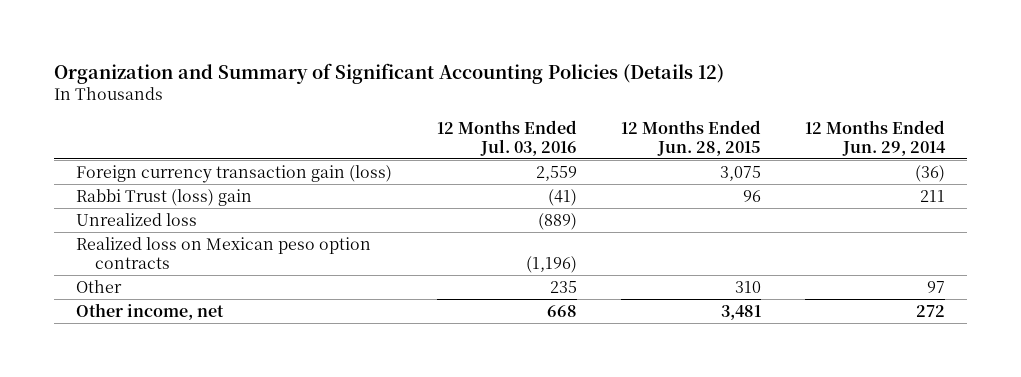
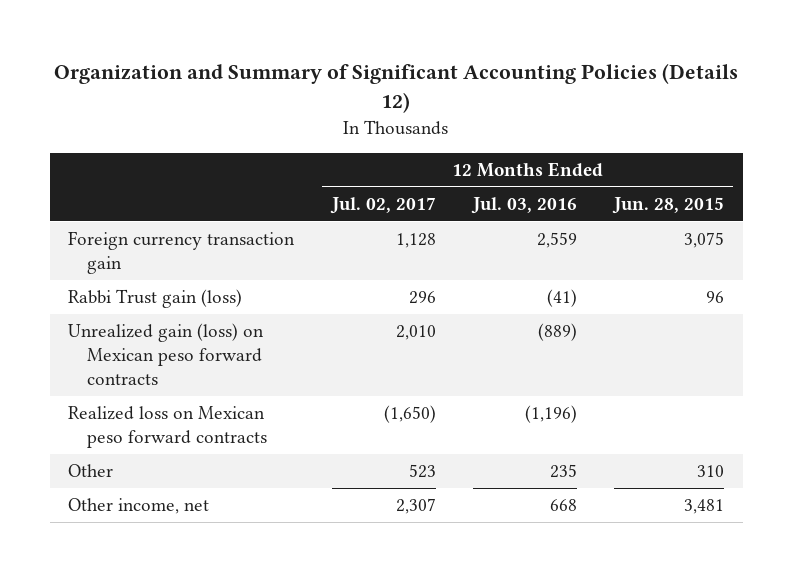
[805,119,947,156] 12 Months Ended Jun. 29, 2014 -> none
none -> [329,196,436,214] Jul. 02, 2017
[76,164,393,183] Foreign currency transaction gain (loss) -> [68,231,296,275] Foreign currency transaction gain
[76,188,253,206] Rabbi Trust (loss) gain -> [68,289,243,309] Rabbi Trust gain (loss)
[76,212,198,226] Unrealized loss -> [68,323,265,386] Unrealized gain (loss) on Mexican peso forward contracts
[76,236,372,269] Realized loss on Mexican peso option contracts -> [68,406,268,449] Realized loss on Mexican peso forward contracts

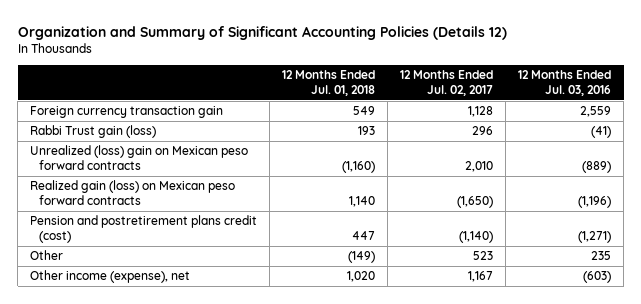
[612,196,725,214] Jun. 28, 2015 -> none
none -> [282,70,376,97] 12 Months Ended Jul. 01, 2018
[68,323,265,386] Unrealized gain (loss) on Mexican peso forward contracts -> [30,145,249,171] Unrealized (loss) gain on Mexican peso forward contracts
[68,406,268,449] Realized loss on Mexican peso forward contracts -> [30,180,236,206] Realized gain (loss) on Mexican peso forward contracts
none -> [30,215,258,244] Pension and postretirement plans credit (cost)
[68,498,210,515] Other income, net -> [30,270,191,284] Other income (expense), net
[395,498,436,515] 2,307 -> [468,271,494,283] 1,167
[549,499,577,512] 668 -> [583,271,612,284] (603)

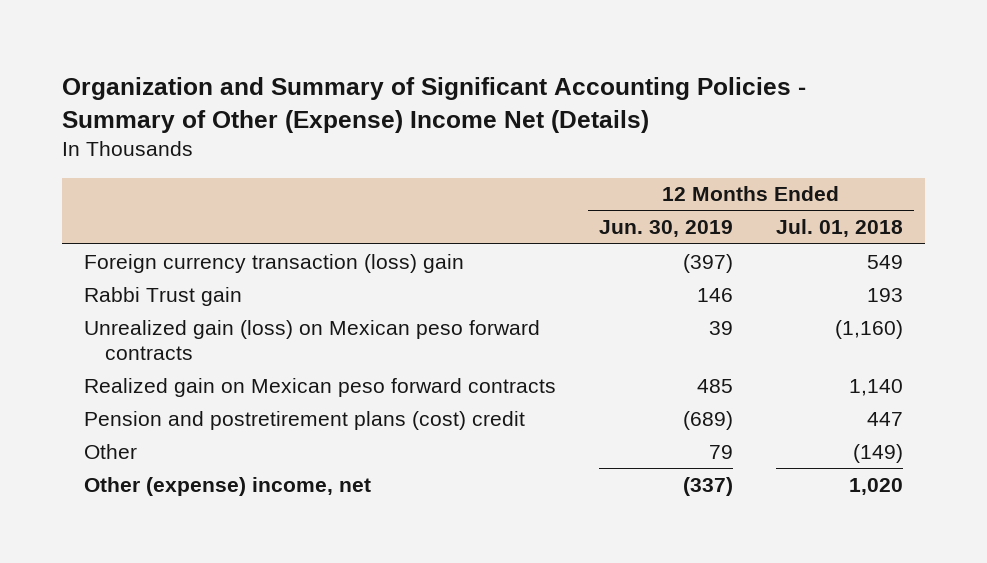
[17,25,507,40] Organization and Summary of Significant Accounting Policies (Details 12) -> [62,77,807,133] Organization and Summary of Significant Accounting Policies - Summary of Other (Expense) Income Net (Details)
[400,70,494,97] 12 Months Ended Jul. 02, 2017 -> none
[518,70,612,97] 12 Months Ended Jul. 03, 2016 -> none
none -> [599,220,734,238] Jun. 30, 2019
[30,106,224,119] Foreign currency transaction gain -> [83,253,464,273] Foreign currency transaction (loss) gain
[30,125,157,139] Rabbi Trust gain (loss) -> [83,286,242,306] Rabbi Trust gain
[30,145,249,171] Unrealized (loss) gain on Mexican peso forward contracts -> [83,319,540,360] Unrealized gain (loss) on Mexican peso forward contracts
[30,180,236,206] Realized gain (loss) on Mexican peso forward contracts -> [83,377,556,397] Realized gain on Mexican peso forward contracts
[30,215,258,244] Pension and postretirement plans credit (cost) -> [83,410,525,430] Pension and postretirement plans (cost) credit
[30,270,191,284] Other income (expense), net -> [83,476,371,496] Other (expense) income, net

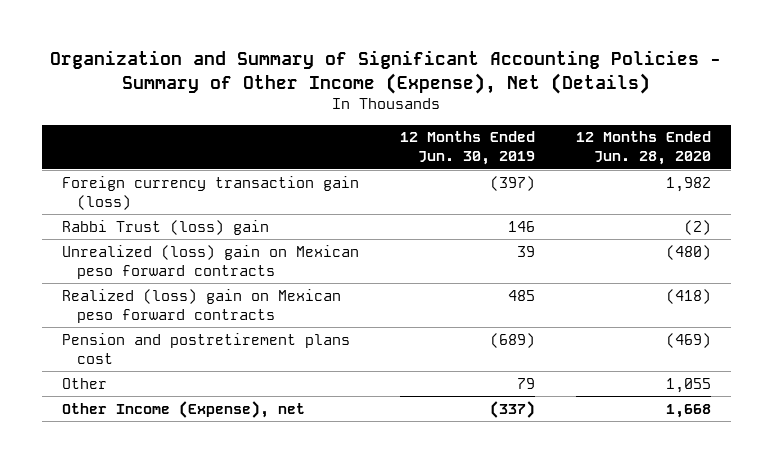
[62,77,807,133] Organization and Summary of Significant Accounting Policies - Summary of Other (Expense) Income Net (Details) -> [50,50,722,94] Organization and Summary of Significant Accounting Policies - Summary of Other Income (Expense), Net (Details)
[776,219,904,238] Jul. 01, 2018 -> none
none -> [575,131,711,166] 12 Months Ended Jun. 28, 2020
[83,253,464,273] Foreign currency transaction (loss) gain -> [62,175,360,210] Foreign currency transaction gain (loss)
[83,286,242,306] Rabbi Trust gain -> [62,219,270,235] Rabbi Trust (loss) gain
[83,319,540,360] Unrealized gain (loss) on Mexican peso forward contracts -> [62,244,360,279] Unrealized (loss) gain on Mexican peso forward contracts
[83,377,556,397] Realized gain on Mexican peso forward contracts -> [62,288,342,323] Realized (loss) gain on Mexican peso forward contracts
[83,410,525,430] Pension and postretirement plans (cost) credit -> [62,332,351,364] Pension and postretirement plans cost
[83,476,371,496] Other (expense) income, net -> [62,400,306,418] Other Income (Expense), net

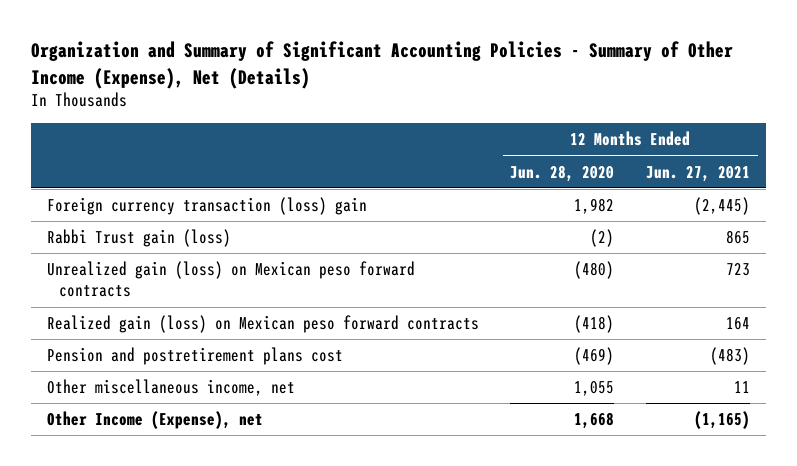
[399,131,535,166] 12 Months Ended Jun. 30, 2019 -> none
none -> [645,165,750,182] Jun. 27, 2021
[62,175,360,210] Foreign currency transaction gain (loss) -> [47,197,368,216] Foreign currency transaction (loss) gain
[62,219,270,235] Rabbi Trust (loss) gain -> [47,229,232,248] Rabbi Trust gain (loss)
[62,244,360,279] Unrealized (loss) gain on Mexican peso forward contracts -> [47,261,416,298] Unrealized gain (loss) on Mexican peso forward contracts
[62,288,342,323] Realized (loss) gain on Mexican peso forward contracts -> [47,315,480,334] Realized gain (loss) on Mexican peso forward contracts
[62,377,108,389] Other -> [47,379,296,397] Other miscellaneous income, net

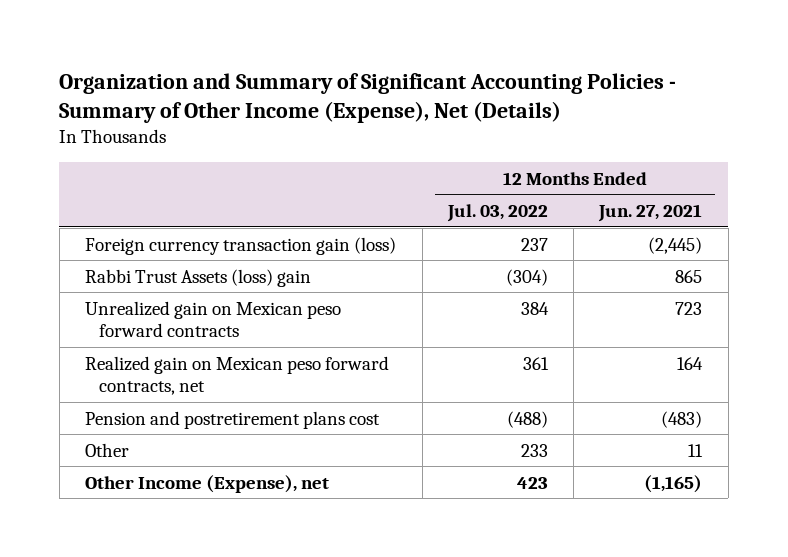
[510,164,615,182] Jun. 28, 2020 -> none
none -> [446,204,548,223] Jul. 03, 2022
[47,197,368,216] Foreign currency transaction (loss) gain -> [85,236,397,255] Foreign currency transaction gain (loss)
[47,229,232,248] Rabbi Trust gain (loss) -> [85,268,312,287] Rabbi Trust Assets (loss) gain
[47,261,416,298] Unrealized gain (loss) on Mexican peso forward contracts -> [85,300,342,338] Unrealized gain on Mexican peso forward contracts
[47,315,480,334] Realized gain (loss) on Mexican peso forward contracts -> [85,355,390,396] Realized gain on Mexican peso forward contracts, net
[47,379,296,397] Other miscellaneous income, net -> [85,442,130,457] Other

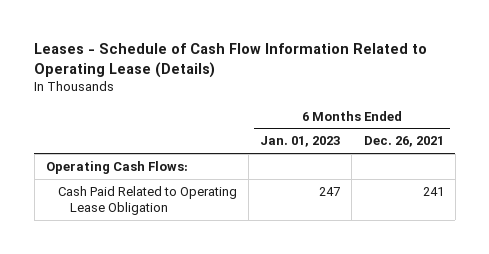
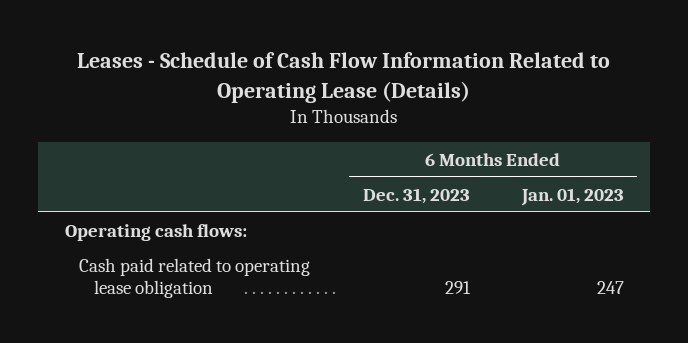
[363,136,444,148] Dec. 26, 2021 -> none
none -> [362,187,470,204] Dec. 31, 2023
[45,160,188,174] Operating Cash Flows: -> [64,223,247,241] Operating cash flows:
[57,185,237,215] Cash Paid Related to Operating Lease Obligation -> [79,257,311,298] Cash paid related to operating lease obligation

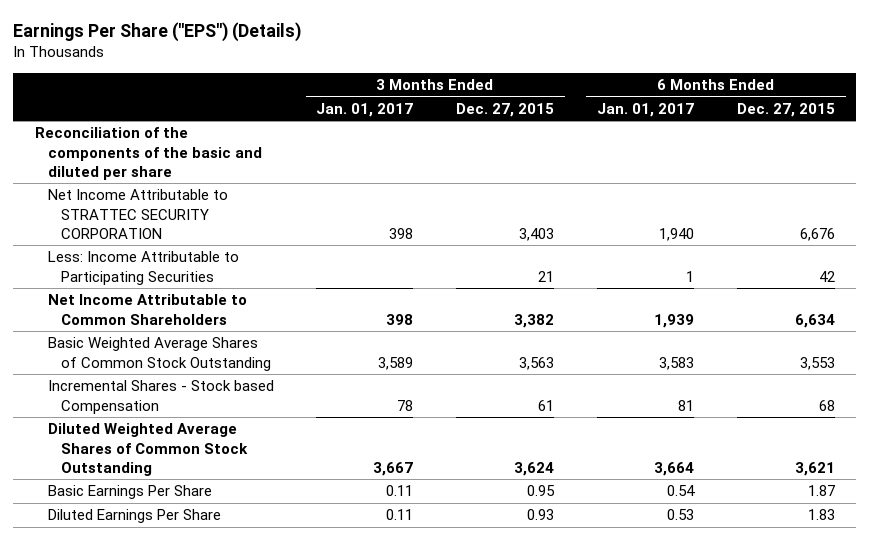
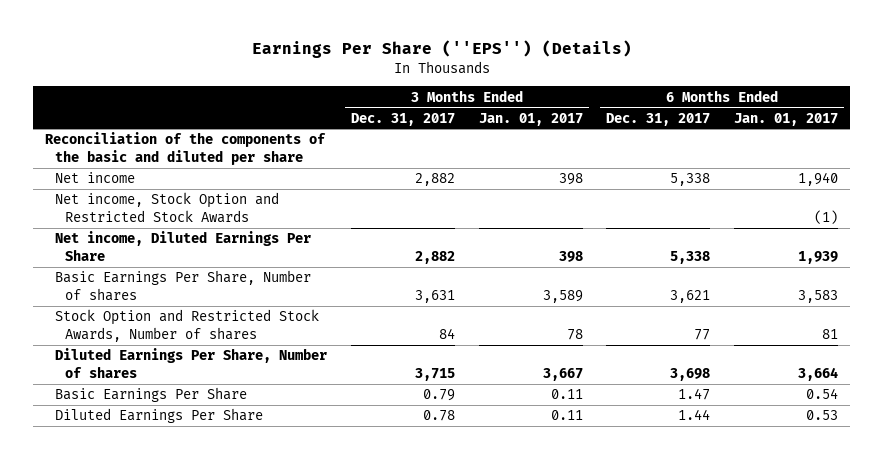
[456,102,555,117] Dec. 27, 2015 -> none
[736,102,835,117] Dec. 27, 2015 -> none
none -> [350,112,455,126] Dec. 31, 2017
none -> [606,112,711,126] Dec. 31, 2017
[47,251,239,285] Less: Income Attributable to Participating Securities -> none
[47,189,228,239] Net Income Attributable to STRATTEC SECURITY CORPORATION -> [55,172,136,184] Net income
none -> [55,192,280,223] Net income, Stock Option and Restricted Stock Awards
[47,294,247,325] Net Income Attributable to Common Shareholders -> [55,231,312,261] Net income, Diluted Earnings Per Share
[47,337,271,371] Basic Weighted Average Shares of Common Stock Outstanding -> [55,270,312,301] Basic Earnings Per Share, Number of shares
[47,380,274,414] Incremental Shares - Stock based Compensation -> [55,309,320,342] Stock Option and Restricted Stock Awards, Number of shares
[47,423,248,476] Diluted Weighted Average Shares of Common Stock Outstanding -> [55,348,328,378] Diluted Earnings Per Share, Number of shares

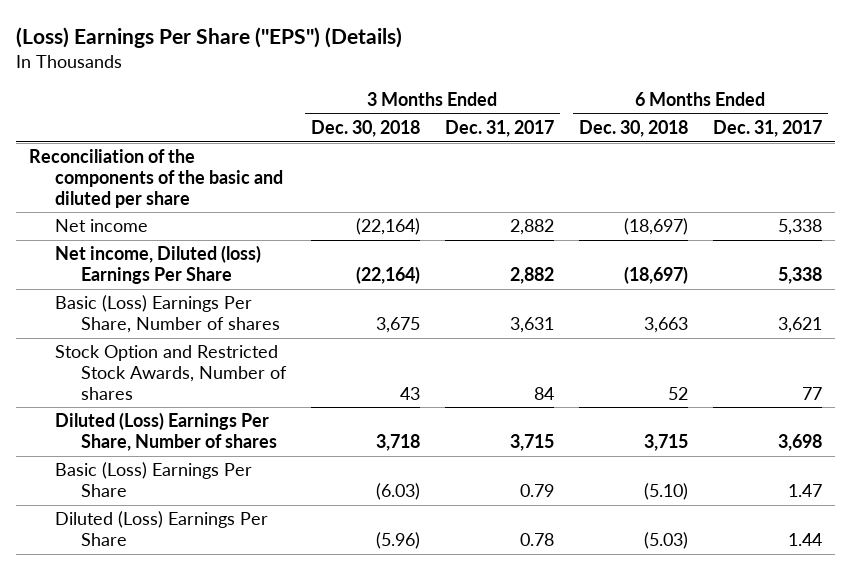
[251,40,632,59] Earnings Per Share (''EPS'') (Details) -> [15,26,402,48] (Loss) Earnings Per Share (''EPS'') (Details)
[478,112,583,126] Jan. 01, 2017 -> none
[734,112,839,126] Jan. 01, 2017 -> none
none -> [310,120,420,138] Dec. 30, 2018
none -> [578,120,688,138] Dec. 30, 2018
[55,192,280,223] Net income, Stock Option and Restricted Stock Awards -> none
[55,231,312,261] Net income, Diluted Earnings Per Share -> [54,245,261,285] Net income, Diluted (loss) Earnings Per Share
[55,270,312,301] Basic Earnings Per Share, Number of shares -> [54,295,280,334] Basic (Loss) Earnings Per Share, Number of shares
[55,348,328,378] Diluted Earnings Per Share, Number of shares -> [54,412,277,452] Diluted (Loss) Earnings Per Share, Number of shares
[55,387,248,403] Basic Earnings Per Share -> [54,462,252,498] Basic (Loss) Earnings Per Share
[55,408,264,424] Diluted Earnings Per Share -> [54,511,268,547] Diluted (Loss) Earnings Per Share

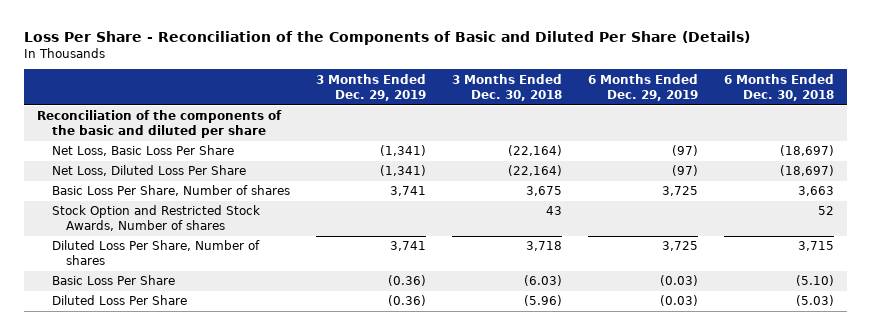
[15,26,402,48] (Loss) Earnings Per Share (''EPS'') (Details) -> [24,31,751,46] Loss Per Share - Reconciliation of the Components of Basic and Diluted Per Share (Details)
[444,120,554,138] Dec. 31, 2017 -> none
[712,120,822,138] Dec. 31, 2017 -> none
none -> [315,73,426,101] 3 Months Ended Dec. 29, 2019
none -> [588,73,699,101] 6 Months Ended Dec. 29, 2019
[54,219,148,233] Net income -> [51,145,234,157] Net Loss, Basic Loss Per Share
[54,245,261,285] Net income, Diluted (loss) Earnings Per Share -> [51,165,246,177] Net Loss, Diluted Loss Per Share
[54,295,280,334] Basic (Loss) Earnings Per Share, Number of shares -> [51,185,290,197] Basic Loss Per Share, Number of shares
[54,412,277,452] Diluted (Loss) Earnings Per Share, Number of shares -> [51,240,260,266] Diluted Loss Per Share, Number of shares
[54,462,252,498] Basic (Loss) Earnings Per Share -> [51,275,175,286] Basic Loss Per Share
[54,511,268,547] Diluted (Loss) Earnings Per Share -> [51,295,187,306] Diluted Loss Per Share

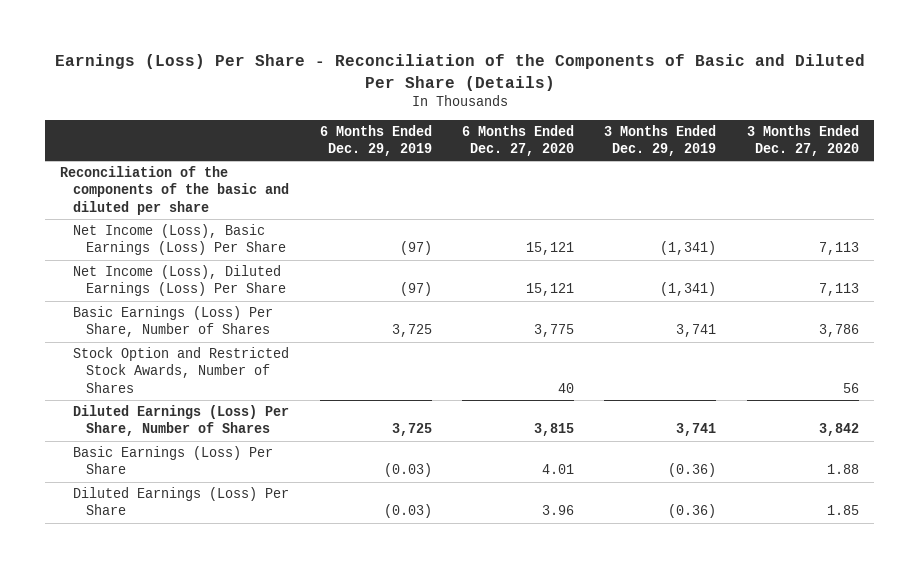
[24,31,751,46] Loss Per Share - Reconciliation of the Components of Basic and Diluted Per Share (Details) -> [54,54,865,91] Earnings (Loss) Per Share - Reconciliation of the Components of Basic and Diluted Per Share (Details)
[451,73,562,101] 3 Months Ended Dec. 30, 2018 -> none
[724,73,835,101] 6 Months Ended Dec. 30, 2018 -> none
none -> [462,125,575,157] 6 Months Ended Dec. 27, 2020
none -> [746,125,859,157] 3 Months Ended Dec. 27, 2020
[51,145,234,157] Net Loss, Basic Loss Per Share -> [73,224,287,256] Net Income (Loss), Basic Earnings (Loss) Per Share
[51,165,246,177] Net Loss, Diluted Loss Per Share -> [73,265,287,297] Net Income (Loss), Diluted Earnings (Loss) Per Share
[51,185,290,197] Basic Loss Per Share, Number of shares -> [73,306,274,338] Basic Earnings (Loss) Per Share, Number of Shares
[51,205,260,232] Stock Option and Restricted Stock Awards, Number of shares -> [73,347,290,393] Stock Option and Restricted Stock Awards, Number of Shares
[51,240,260,266] Diluted Loss Per Share, Number of shares -> [73,405,290,437] Diluted Earnings (Loss) Per Share, Number of Shares
[51,275,175,286] Basic Loss Per Share -> [73,446,274,475] Basic Earnings (Loss) Per Share
[51,295,187,306] Diluted Loss Per Share -> [73,487,290,516] Diluted Earnings (Loss) Per Share

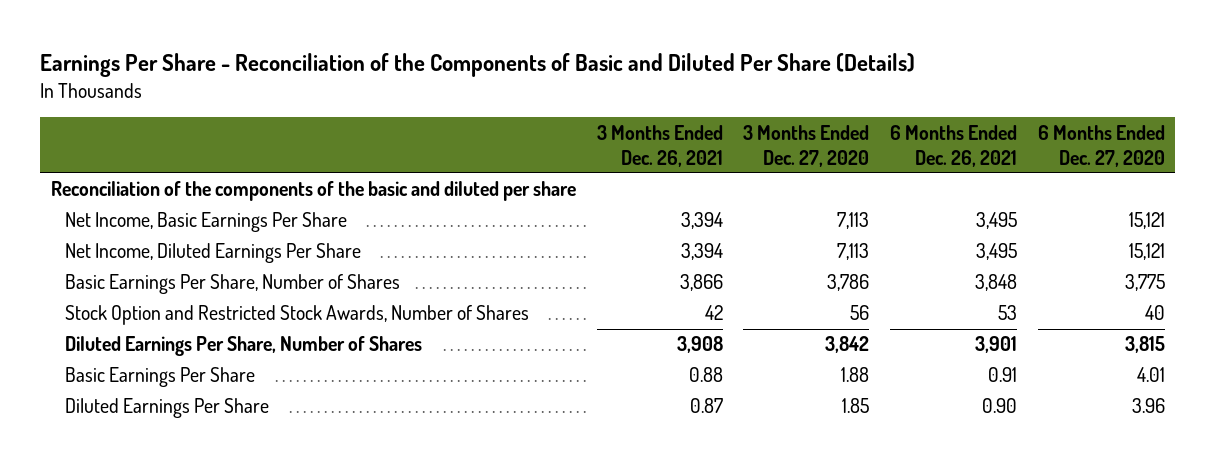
[54,54,865,91] Earnings (Loss) Per Share - Reconciliation of the Components of Basic and Diluted Per Share (Details) -> [40,53,916,78] Earnings Per Share - Reconciliation of the Components of Basic and Diluted Per Share (Details)
[319,125,432,157] 6 Months Ended Dec. 29, 2019 -> none
[604,125,717,157] 3 Months Ended Dec. 29, 2019 -> none
none -> [596,124,723,167] 3 Months Ended Dec. 26, 2021
none -> [890,124,1018,167] 6 Months Ended Dec. 26, 2021
[73,224,287,256] Net Income (Loss), Basic Earnings (Loss) Per Share -> [64,212,347,233] Net Income, Basic Earnings Per Share
[73,265,287,297] Net Income (Loss), Diluted Earnings (Loss) Per Share -> [64,243,361,264] Net Income, Diluted Earnings Per Share
[73,306,274,338] Basic Earnings (Loss) Per Share, Number of Shares -> [64,274,400,295] Basic Earnings Per Share, Number of Shares
[73,405,290,437] Diluted Earnings (Loss) Per Share, Number of Shares -> [64,336,422,357] Diluted Earnings Per Share, Number of Shares
[73,446,274,475] Basic Earnings (Loss) Per Share -> [64,367,255,388] Basic Earnings Per Share
[73,487,290,516] Diluted Earnings (Loss) Per Share -> [64,398,269,419] Diluted Earnings Per Share

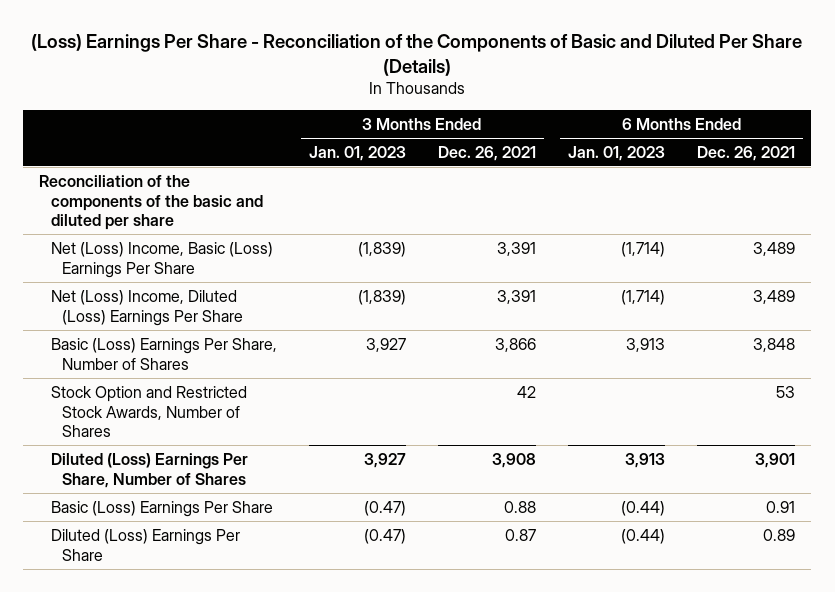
[40,53,916,78] Earnings Per Share - Reconciliation of the Components of Basic and Diluted Per Share (Details) -> [31,34,803,76] (Loss) Earnings Per Share - Reconciliation of the Components of Basic and Diluted Per Share (Details)
[743,124,870,167] 3 Months Ended Dec. 27, 2020 -> none
[1038,124,1166,167] 6 Months Ended Dec. 27, 2020 -> none
none -> [308,145,406,161] Jan. 01, 2023
none -> [568,145,666,161] Jan. 01, 2023
[64,212,347,233] Net Income, Basic Earnings Per Share -> [50,241,273,278] Net (Loss) Income, Basic (Loss) Earnings Per Share
[680,212,723,230] 3,394 -> [496,241,536,256] 3,391
[976,212,1018,230] 3,495 -> [753,241,796,256] 3,489
[64,243,361,264] Net Income, Diluted Earnings Per Share -> [50,289,243,326] Net (Loss) Income, Diluted (Loss) Earnings Per Share
[680,243,723,261] 3,394 -> [496,289,536,304] 3,391
[976,243,1018,261] 3,495 -> [753,289,796,304] 3,489
[64,274,400,295] Basic Earnings Per Share, Number of Shares -> [50,337,277,370] Basic (Loss) Earnings Per Share, Number of Shares
[64,336,422,357] Diluted Earnings Per Share, Number of Shares -> [50,452,248,488] Diluted (Loss) Earnings Per Share, Number of Shares
[64,367,255,388] Basic Earnings Per Share -> [50,500,273,517] Basic (Loss) Earnings Per Share
[64,398,269,419] Diluted Earnings Per Share -> [50,528,240,561] Diluted (Loss) Earnings Per Share
[982,398,1018,414] 0.90 -> [763,528,796,541] 0.89

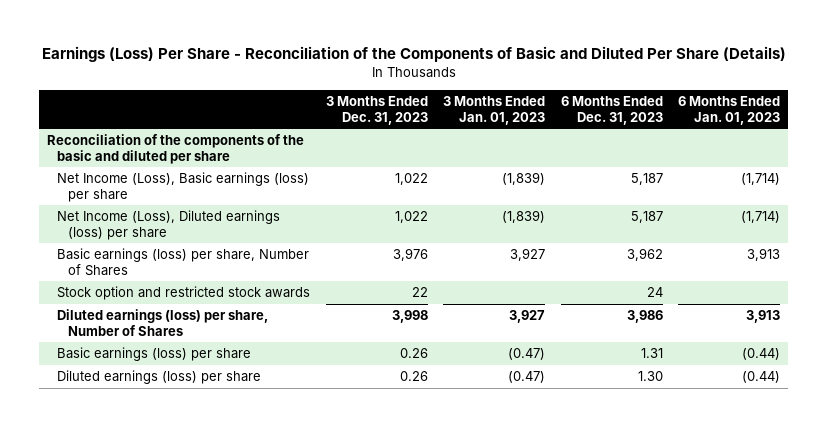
[31,34,803,76] (Loss) Earnings Per Share - Reconciliation of the Components of Basic and Diluted Per Share (Details) -> [41,46,786,63] Earnings (Loss) Per Share - Reconciliation of the Components of Basic and Diluted Per Share (Details)
[437,145,536,161] Dec. 26, 2021 -> none
[697,145,796,161] Dec. 26, 2021 -> none
none -> [325,96,428,125] 3 Months Ended Dec. 31, 2023
none -> [560,96,663,125] 6 Months Ended Dec. 31, 2023
[50,241,273,278] Net (Loss) Income, Basic (Loss) Earnings Per Share -> [57,172,310,202] Net Income (Loss), Basic earnings (loss) per share
[50,289,243,326] Net (Loss) Income, Diluted (Loss) Earnings Per Share -> [57,210,281,240] Net Income (Loss), Diluted earnings (loss) per share
[50,337,277,370] Basic (Loss) Earnings Per Share, Number of Shares -> [57,248,310,276] Basic earnings (loss) per share, Number of Shares
[50,385,247,438] Stock Option and Restricted Stock Awards, Number of Shares -> [57,286,311,301] Stock option and restricted stock awards
[50,452,248,488] Diluted (Loss) Earnings Per Share, Number of Shares -> [57,309,269,336] Diluted earnings (loss) per share, Number of Shares
[50,500,273,517] Basic (Loss) Earnings Per Share -> [57,347,252,362] Basic earnings (loss) per share
[50,528,240,561] Diluted (Loss) Earnings Per Share -> [57,370,262,385] Diluted earnings (loss) per share

